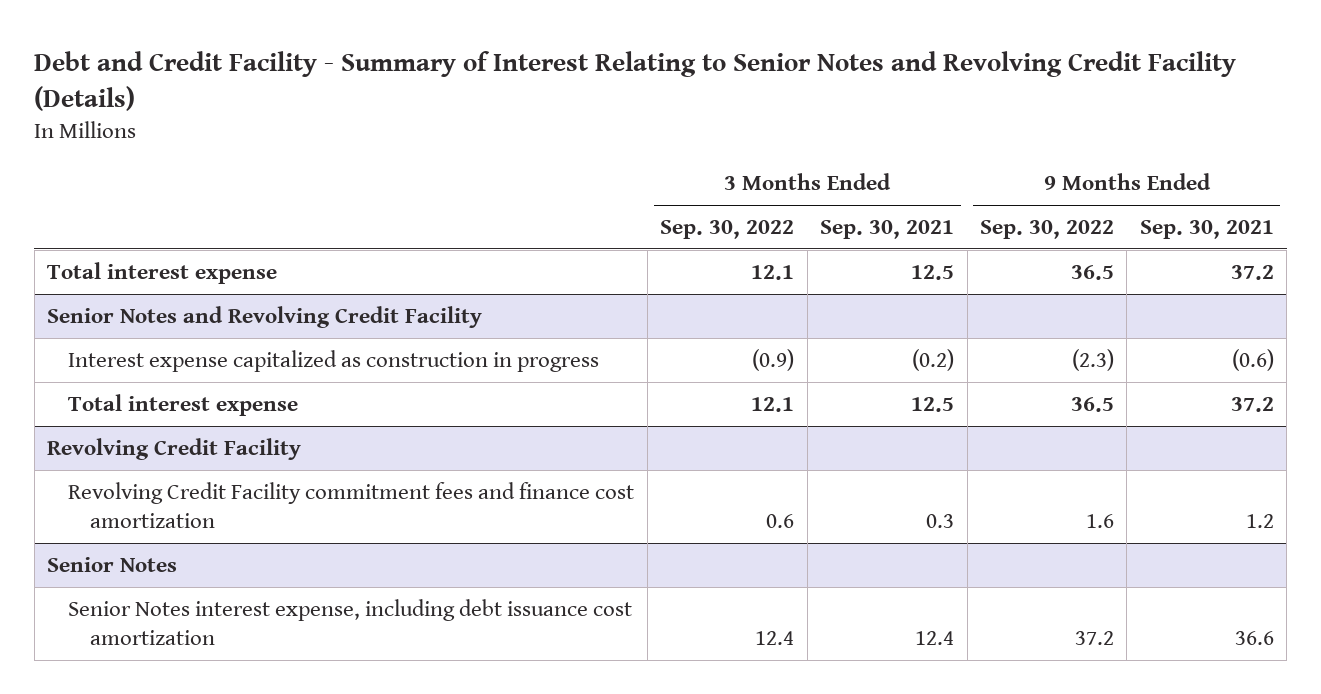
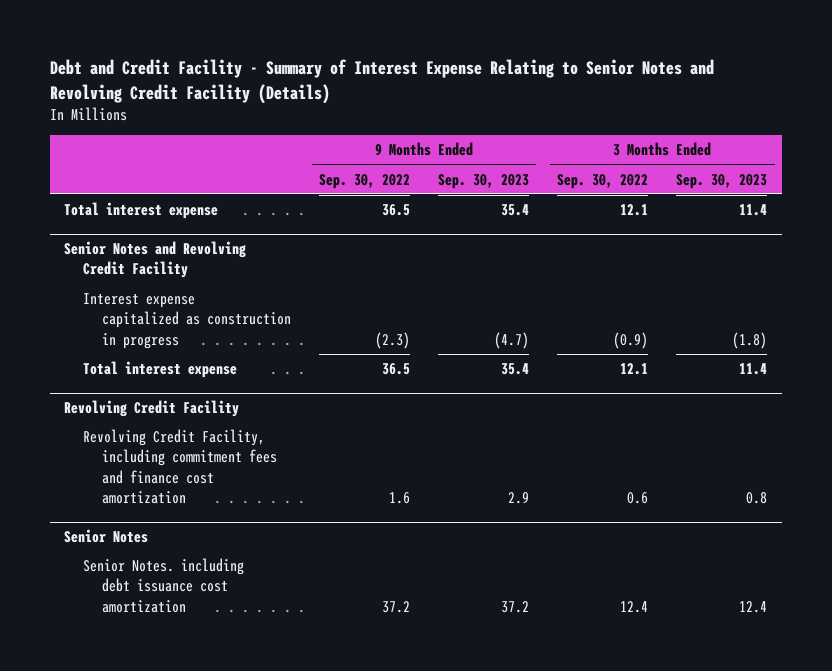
[34,50,1237,111] Debt and Credit Facility - Summary of Interest Relating to Senior Notes and Revolving Credit Facility (Details) -> [50,59,715,104] Debt and Credit Facility - Summary of Interest Expense Relating to Senior Notes and Revolving Credit Facility (Details)
[820,220,955,240] Sep. 30, 2021 -> none
[1139,220,1274,240] Sep. 30, 2021 -> none
none -> [438,173,530,189] Sep. 30, 2023
none -> [676,173,768,189] Sep. 30, 2023
[68,482,635,529] Revolving Credit Facility commitment fees and finance cost amortization -> [82,429,277,504] Revolving Credit Facility, including commitment fees and finance cost amortization
[68,599,633,646] Senior Notes interest expense, including debt issuance cost amortization -> [82,558,244,613] Senior Notes. including debt issuance cost amortization

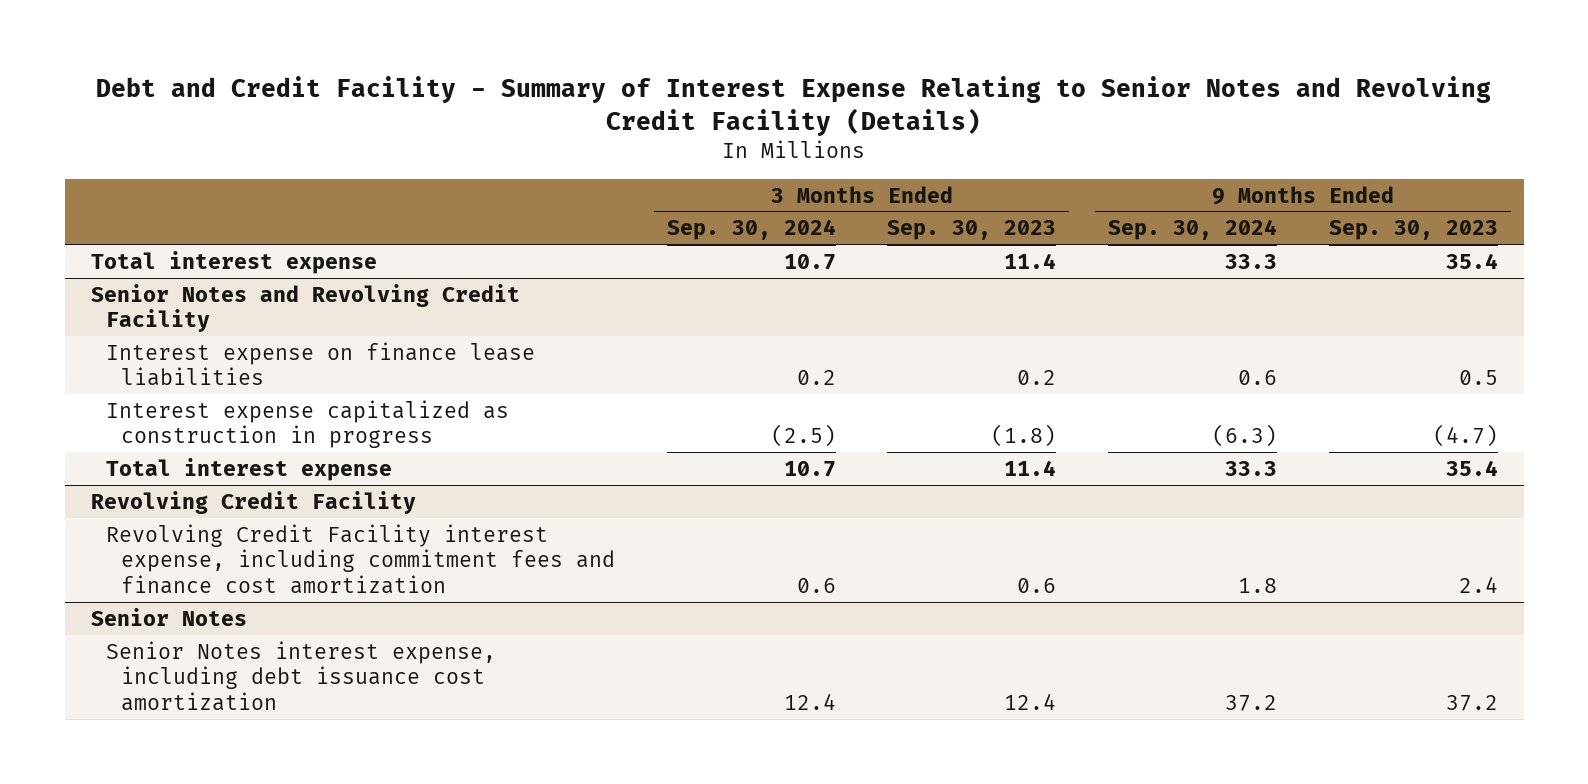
[318,173,410,189] Sep. 30, 2022 -> none
[557,173,649,189] Sep. 30, 2022 -> none
none -> [666,219,836,241] Sep. 30, 2024
none -> [1108,219,1278,241] Sep. 30, 2024
none -> [105,341,535,387] Interest expense on finance lease liabilities
[82,429,277,504] Revolving Credit Facility, including commitment fees and finance cost amortization -> [105,523,616,595] Revolving Credit Facility interest expense, including commitment fees and finance cost amortization
[508,491,530,504] 2.9 -> [1458,576,1498,594] 2.4
[746,491,768,504] 0.8 -> [1017,578,1057,594] 0.6
[82,558,244,613] Senior Notes. including debt issuance cost amortization -> [105,640,496,712] Senior Notes interest expense, including debt issuance cost amortization

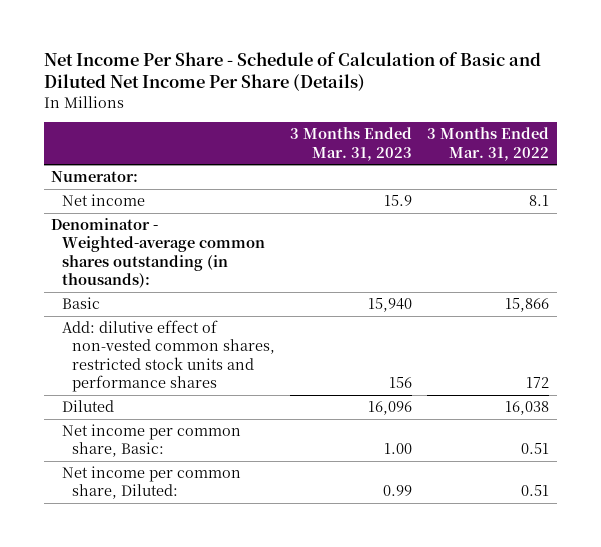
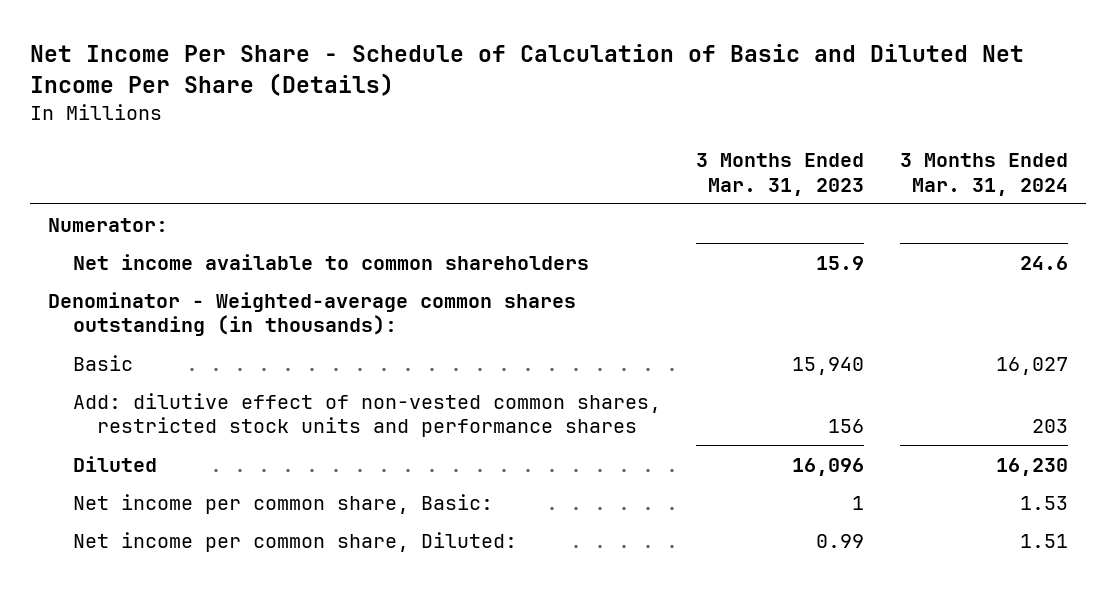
[427,127,550,161] 3 Months Ended Mar. 31, 2022 -> none
none -> [900,153,1069,196] 3 Months Ended Mar. 31, 2024
[61,194,145,207] Net income -> [72,253,589,270] Net income available to common shareholders
[384,443,413,455] 1.00 -> [852,495,865,510] 1

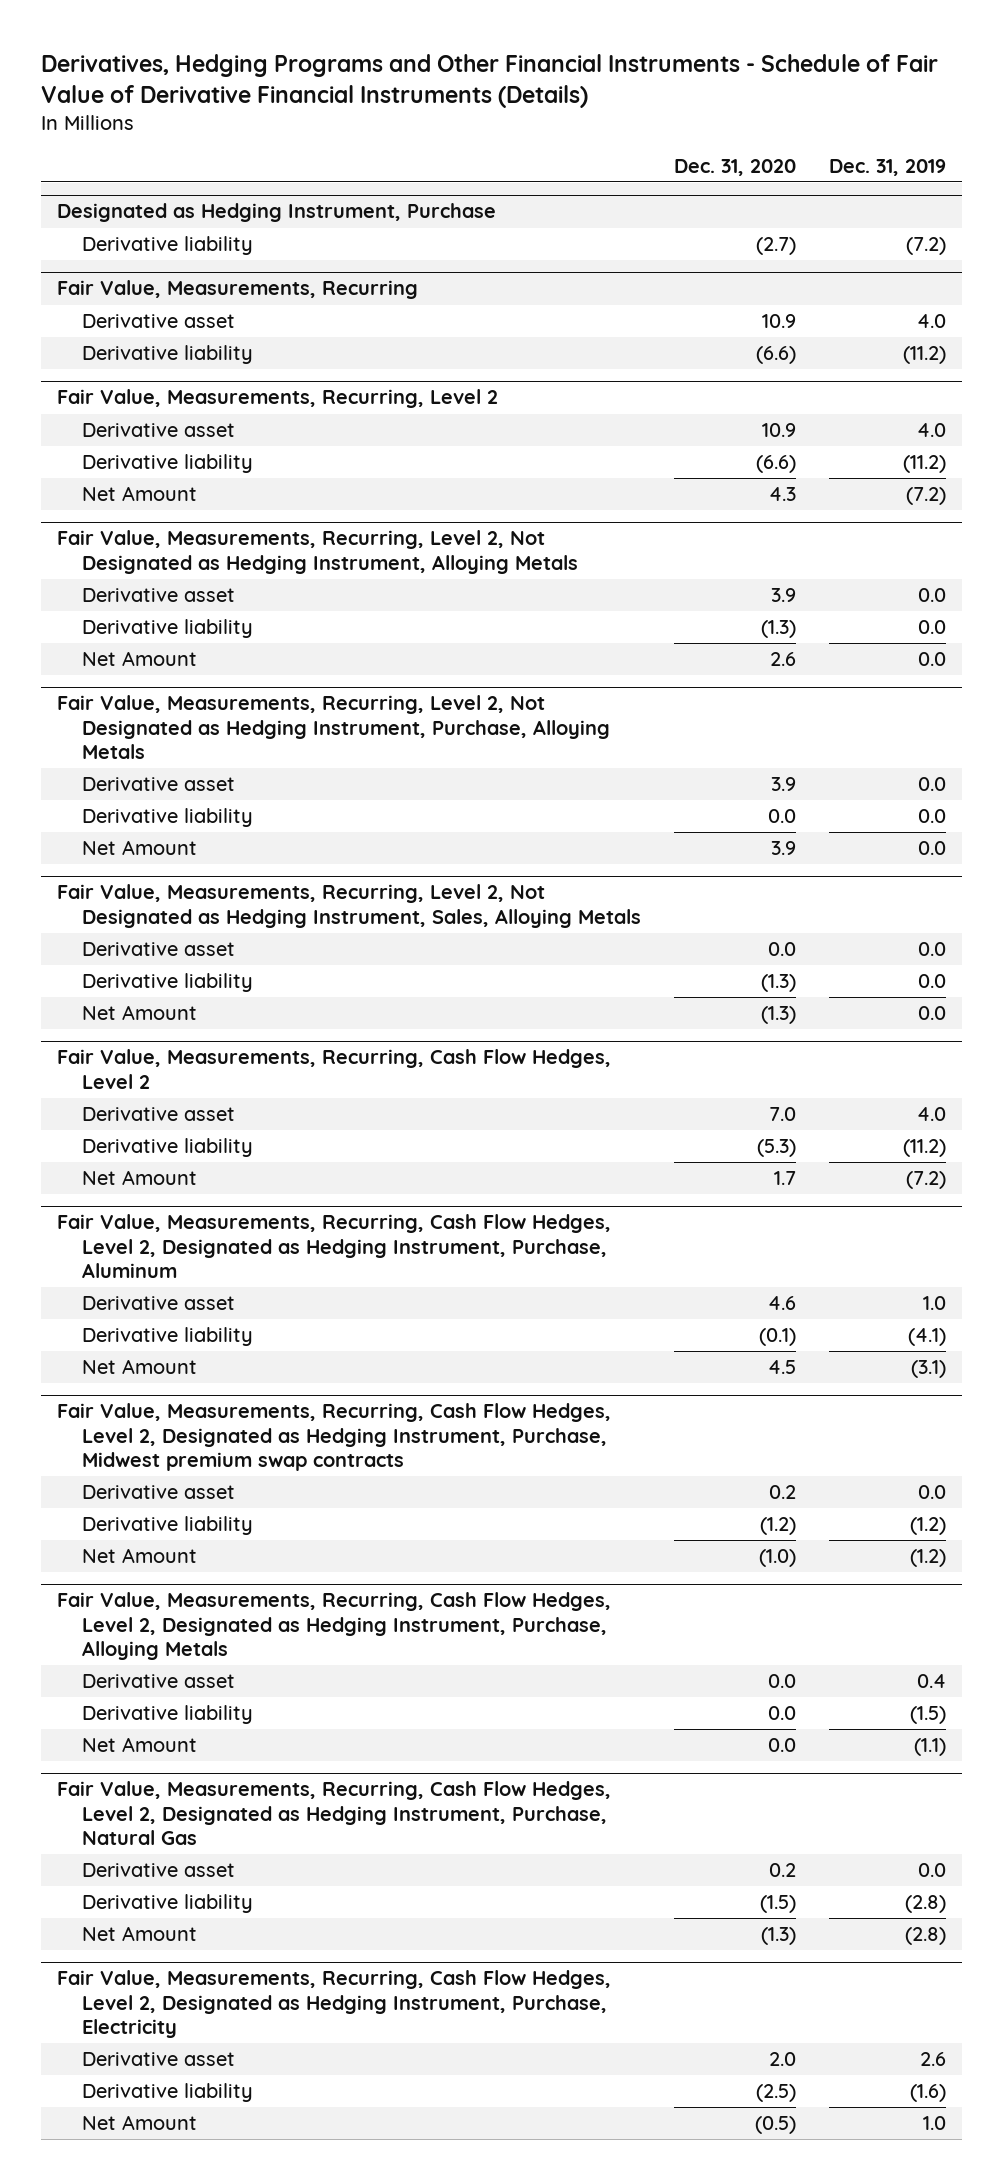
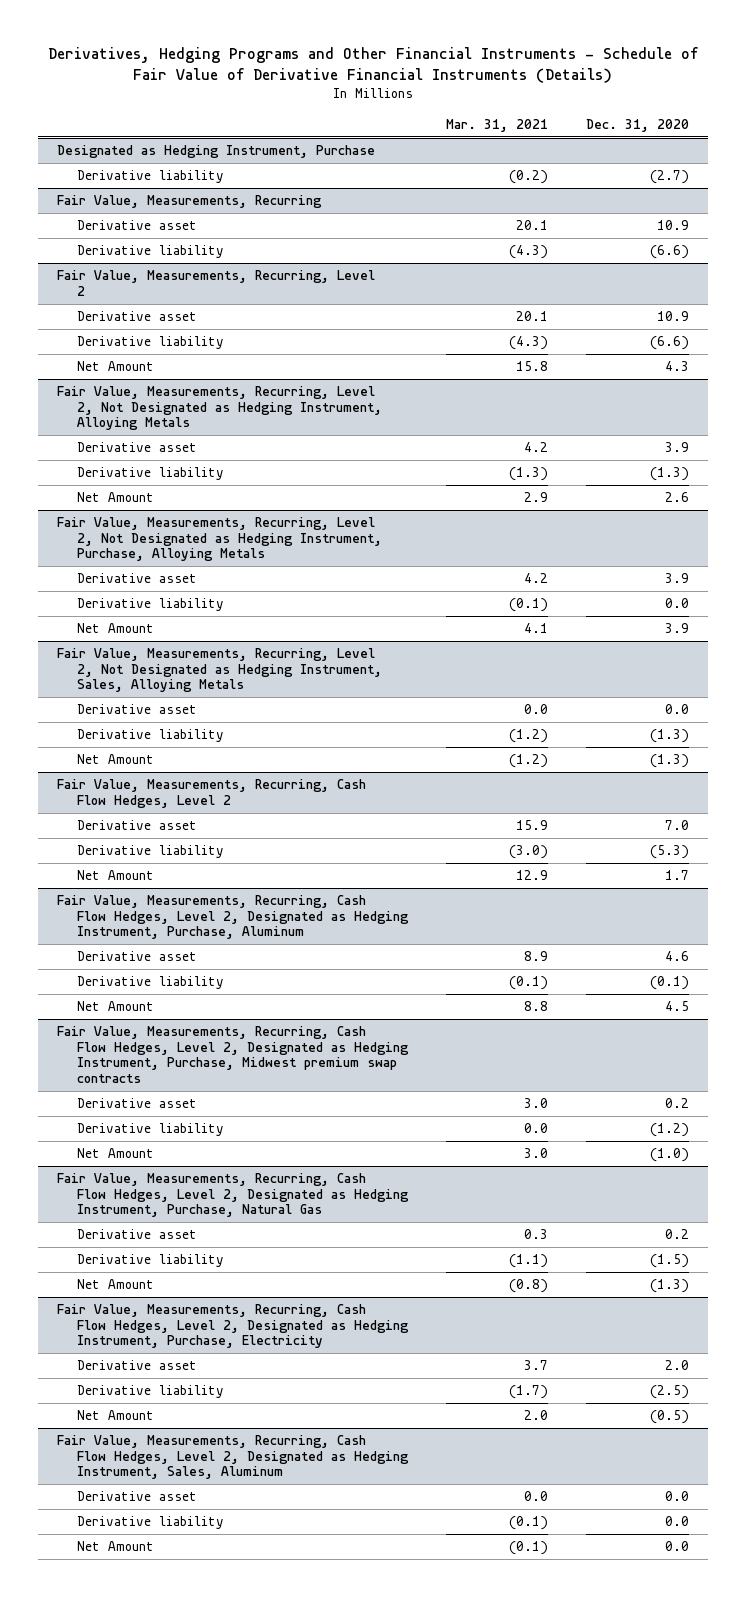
[828,158,946,176] Dec. 31, 2019 -> none
none -> [445,118,548,132] Mar. 31, 2021
[57,1592,612,1661] Fair Value, Measurements, Recurring, Cash Flow Hedges, Level 2, Designated as Hedging Instrument, Purchase, Alloying Metals -> none
[82,1674,236,1689] Derivative asset -> none
[82,1705,254,1725] Derivative liability -> none
[82,1737,198,1753] Net Amount -> none
none -> [56,1435,409,1480] Fair Value, Measurements, Recurring, Cash Flow Hedges, Level 2, Designated as Hedging Instrument, Sales, Aluminum
none -> [76,1491,197,1502] Derivative asset
none -> [76,1516,224,1530] Derivative liability
none -> [76,1541,154,1552] Net Amount

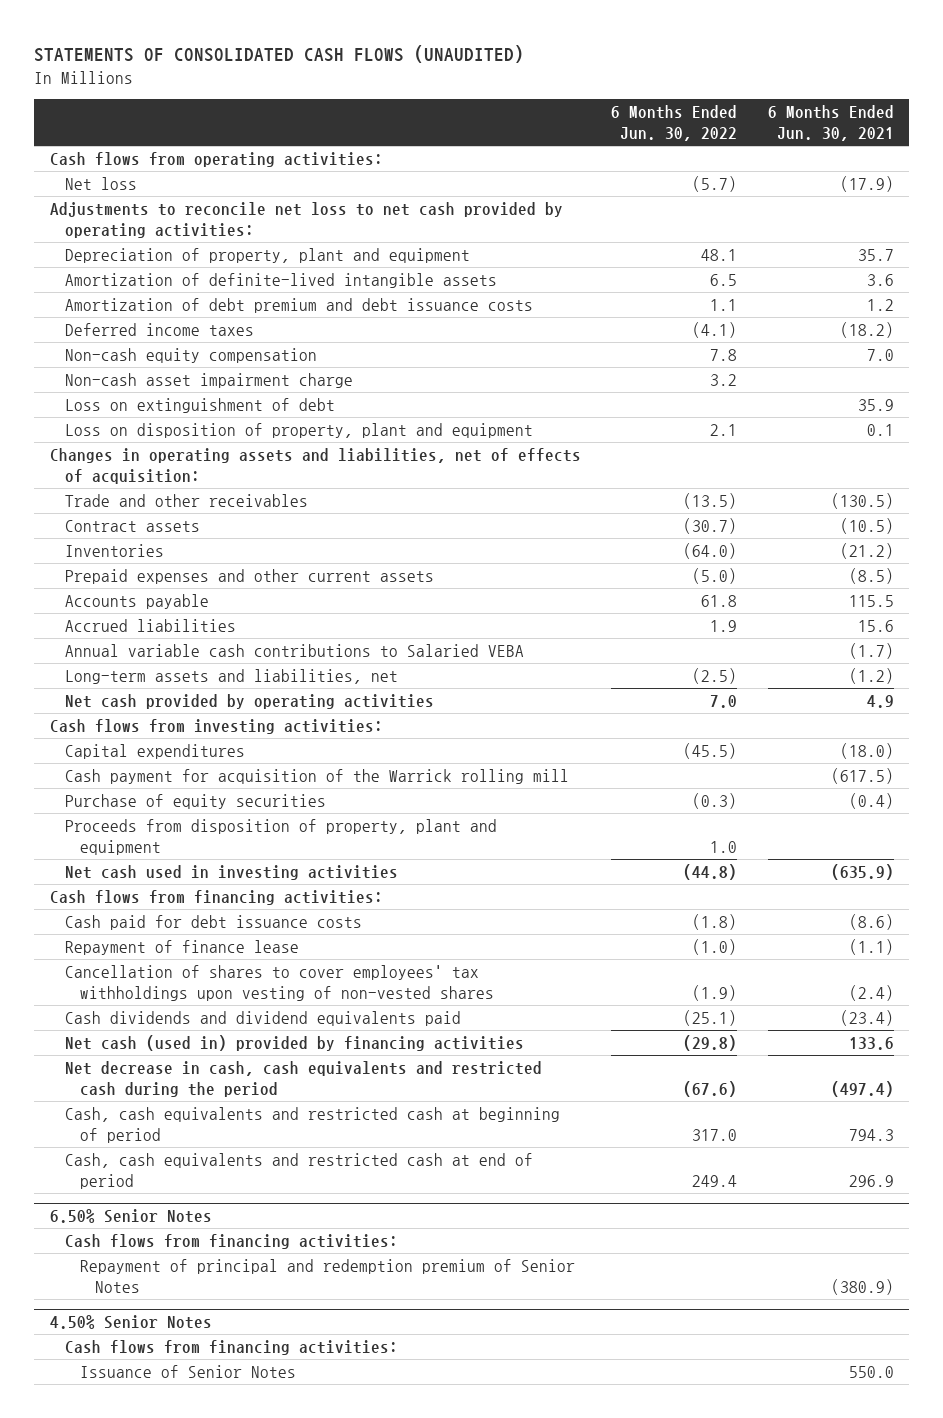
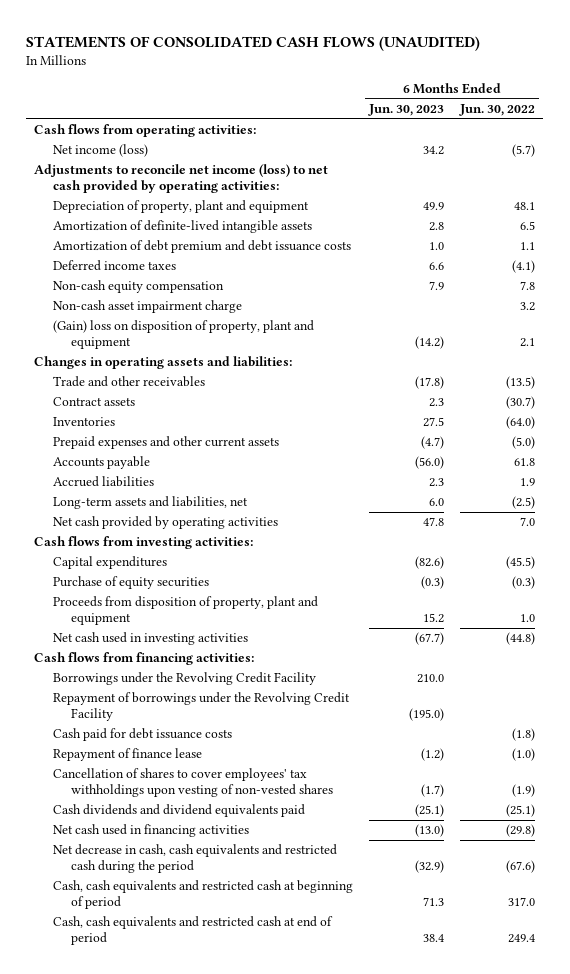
[767,105,894,142] 6 Months Ended Jun. 30, 2021 -> none
none -> [367,104,444,117] Jun. 30, 2023
[64,176,137,190] Net loss -> [52,144,148,158] Net income (loss)
[49,201,563,238] Adjustments to reconcile net loss to net cash provided by operating activities: -> [34,164,329,194] Adjustments to reconcile net income (loss) to net cash provided by operating activities:
[64,397,335,413] Loss on extinguishment of debt -> none
[64,422,533,438] Loss on disposition of property, plant and equipment -> [52,320,314,350] (Gain) loss on disposition of property, plant and equipment
[49,447,581,484] Changes in operating assets and liabilities, net of effects of acquisition: -> [34,356,293,370] Changes in operating assets and liabilities:
[64,643,524,657] Annual variable cash contributions to Salaried VEBA -> none
[64,768,569,784] Cash payment for acquisition of the Warrick rolling mill -> none
none -> [52,672,316,686] Borrowings under the Revolving Credit Facility
none -> [52,692,350,722] Repayment of borrowings under the Revolving Credit Facility
[64,1034,524,1051] Net cash (used in) provided by financing activities -> [52,824,249,838] Net cash used in financing activities
[49,1209,212,1224] 6.50% Senior Notes -> none
[64,1233,398,1249] Cash flows from financing activities: -> none
[80,1258,576,1293] Repayment of principal and redemption premium of Senior Notes -> none
[49,1315,212,1330] 4.50% Senior Notes -> none
[64,1339,398,1355] Cash flows from financing activities: -> none
[80,1364,297,1378] Issuance of Senior Notes -> none

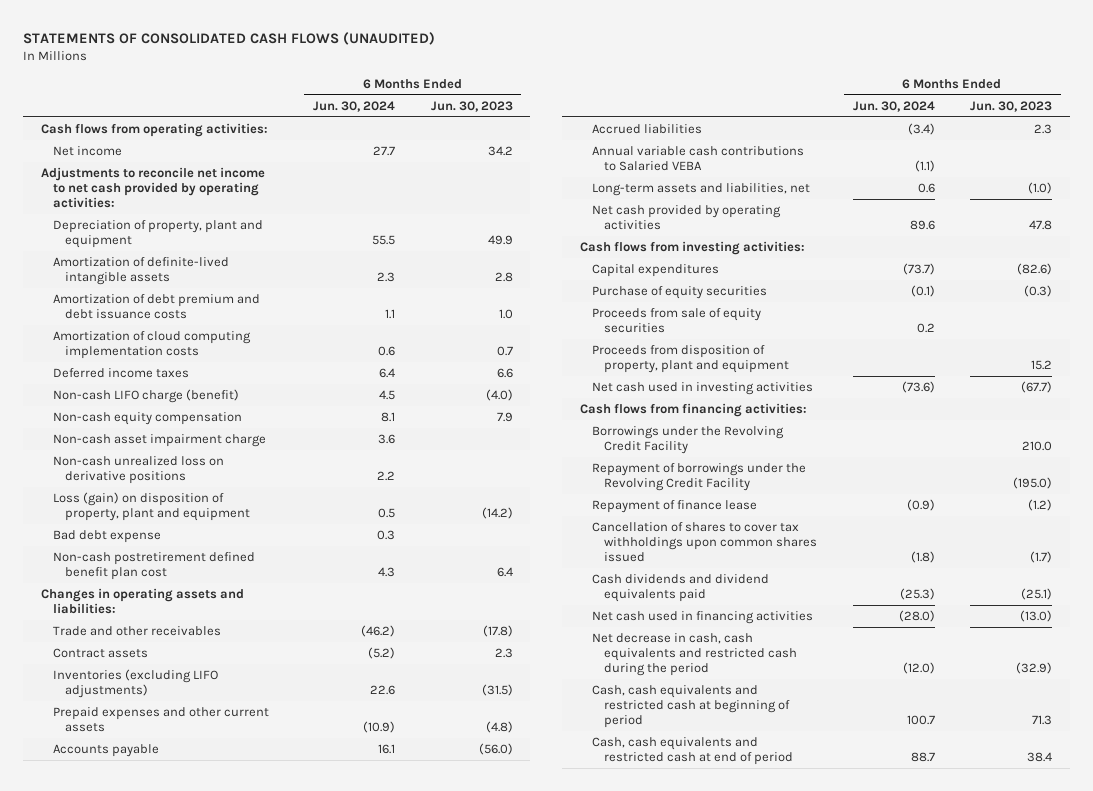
[459,104,536,117] Jun. 30, 2022 -> none
none -> [313,100,396,112] Jun. 30, 2024
[52,144,148,158] Net income (loss) -> [52,145,122,156] Net income
[34,164,329,194] Adjustments to reconcile net income (loss) to net cash provided by operating activities: -> [40,166,265,208] Adjustments to reconcile net income to net cash provided by operating activities:
none -> [52,330,251,359] Amortization of cloud computing implementation costs
none -> [52,388,239,403] Non-cash LIFO charge (benefit)
none -> [52,455,224,484] Non-cash unrealized loss on derivative positions
[52,320,314,350] (Gain) loss on disposition of property, plant and equipment -> [52,491,250,521] Loss (gain) on disposition of property, plant and equipment
none -> [52,529,161,543] Bad debt expense
none -> [52,551,255,580] Non-cash postretirement defined benefit plan cost
[52,417,115,427] Inventories -> none
none -> [52,668,218,698] Inventories (excluding LIFO adjustments)
[420,436,444,450] (4.7) -> [485,720,513,733] (4.8)
none -> [592,145,805,171] Annual variable cash contributions to Salaried VEBA
[428,498,444,507] 6.0 -> [1028,181,1053,194] (1.0)
none -> [592,307,762,333] Proceeds from sale of equity securities
[52,728,232,742] Cash paid for debt issuance costs -> none
[52,768,333,798] Cancellation of shares to cover employees' tax withholdings upon vesting of non-vested shares -> [592,521,818,562] Cancellation of shares to cover tax withholdings upon common shares issued

